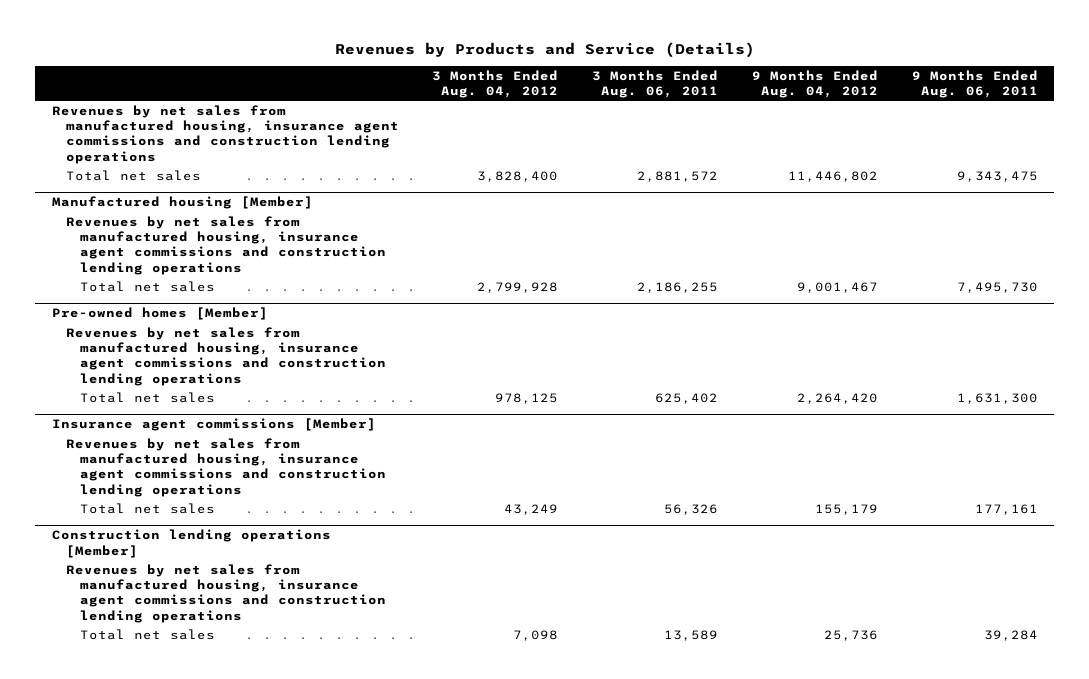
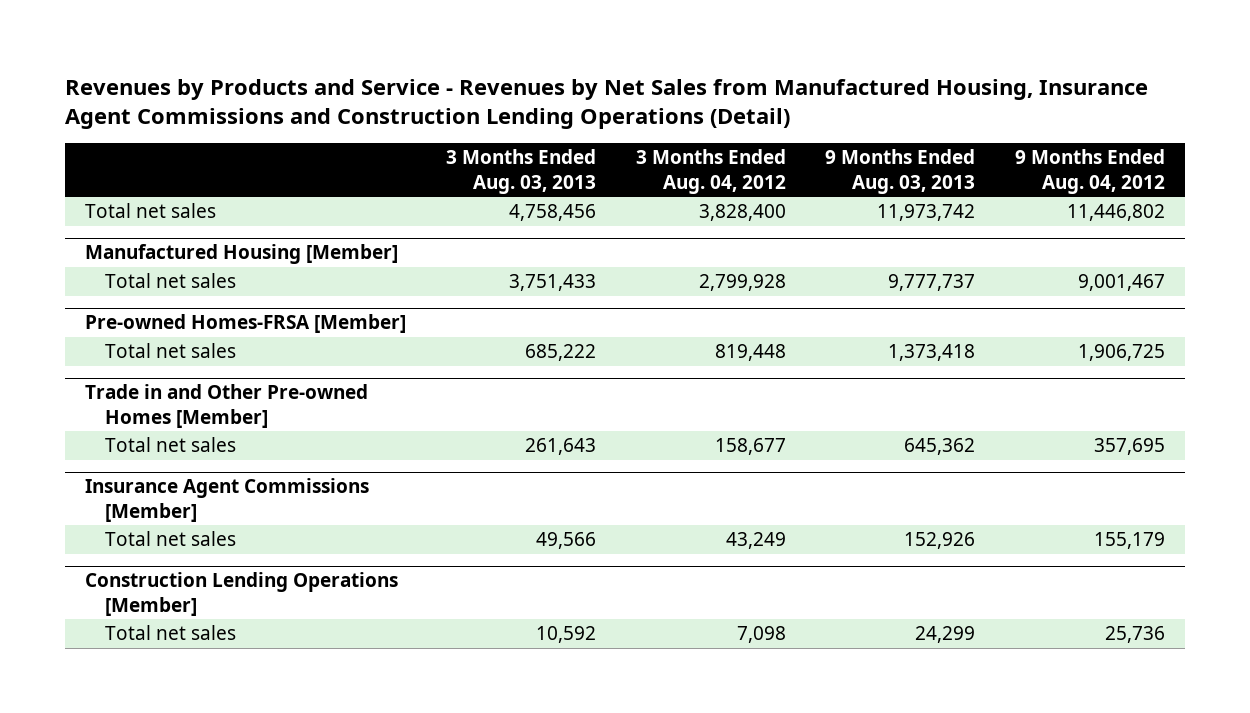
[334,41,755,58] Revenues by Products and Service (Details) -> [65,78,1149,129] Revenues by Products and Service - Revenues by Net Sales from Manufactured Housing, Insurance Agent Commissions and Construction Lending Operations (Detail)
[592,69,719,99] 3 Months Ended Aug. 06, 2011 -> none
[911,69,1038,99] 9 Months Ended Aug. 06, 2011 -> none
none -> [445,149,596,194] 3 Months Ended Aug. 03, 2013
none -> [825,149,976,194] 9 Months Ended Aug. 03, 2013
[51,104,399,164] Revenues by net sales from manufactured housing, insurance agent commissions and construction lending operations -> none
[65,215,386,275] Revenues by net sales from manufactured housing, insurance agent commissions and construction lending operations -> none
[51,196,313,210] Manufactured housing [Member] -> [84,244,398,265] Manufactured Housing [Member]
[65,326,386,386] Revenues by net sales from manufactured housing, insurance agent commissions and construction lending operations -> none
[65,437,386,497] Revenues by net sales from manufactured housing, insurance agent commissions and construction lending operations -> none
[51,307,268,321] Pre-owned homes [Member] -> [84,314,406,334] Pre-owned Homes-FRSA [Member]
[495,392,559,404] 978,125 -> [714,344,786,362] 819,448
[796,392,878,404] 2,264,420 -> [1078,344,1166,362] 1,906,725
none -> [84,384,368,428] Trade in and Other Pre-owned Homes [Member]
none -> [105,437,237,453] Total net sales
[51,418,376,432] Insurance agent commissions [Member] -> [84,478,369,522] Insurance Agent Commissions [Member]
[65,563,386,623] Revenues by net sales from manufactured housing, insurance agent commissions and construction lending operations -> none
[51,529,331,558] Construction lending operations [Member] -> [84,572,398,616] Construction Lending Operations [Member]

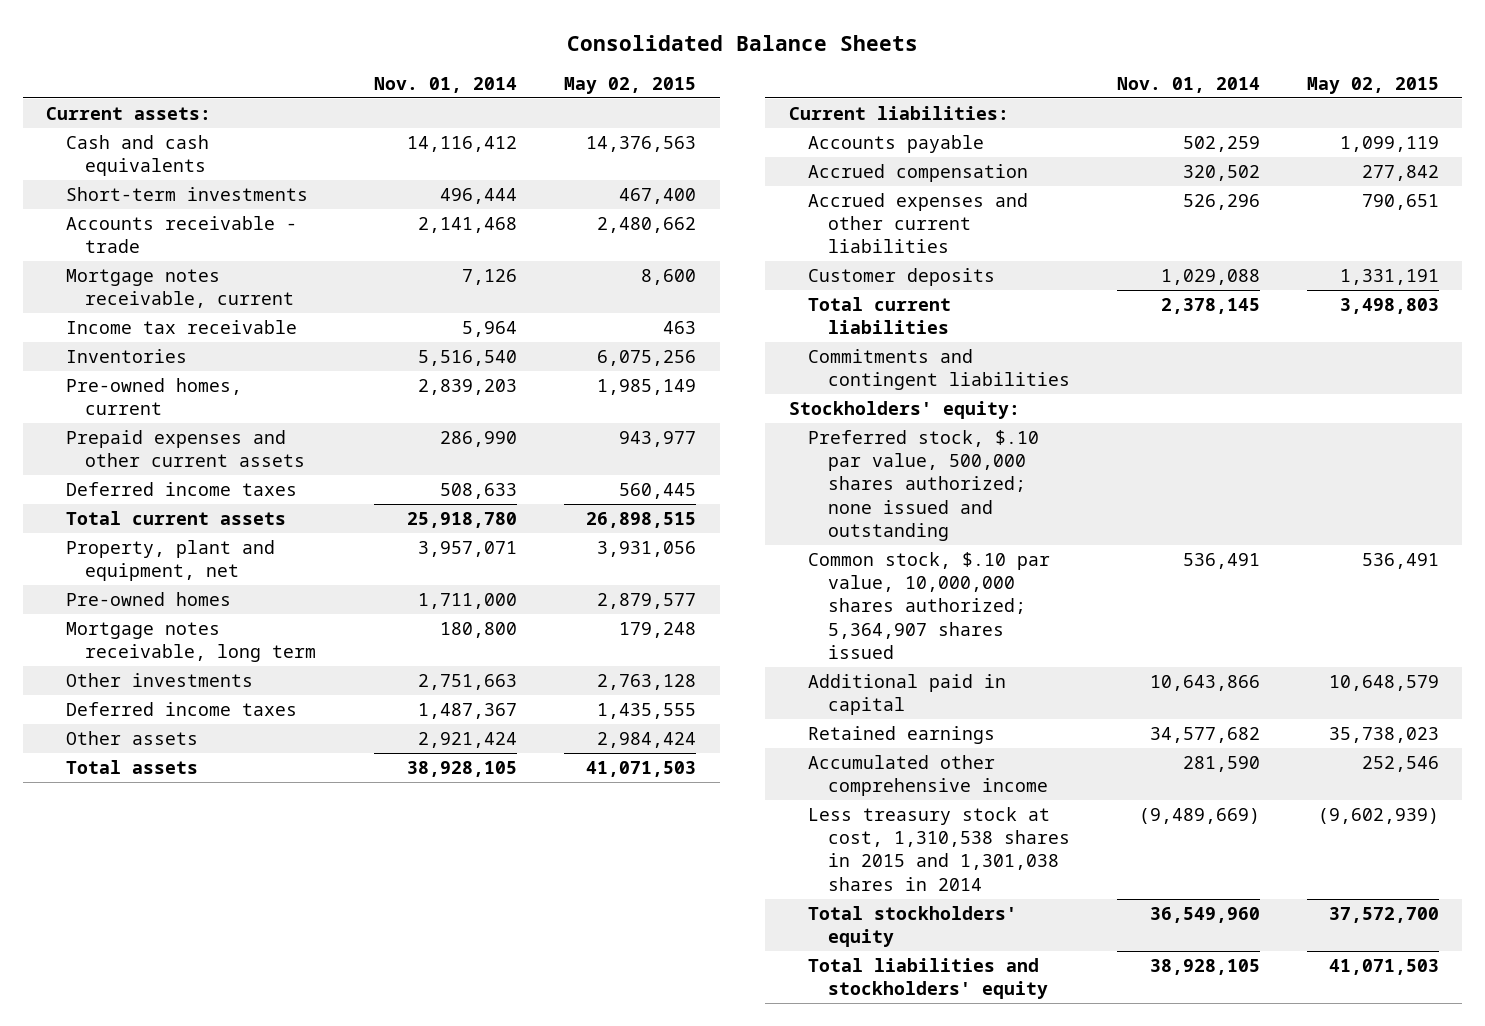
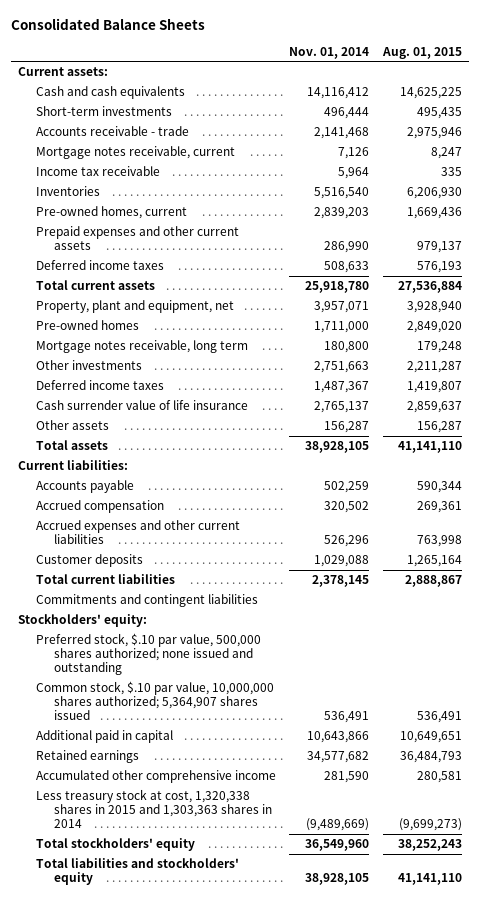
[564,77,697,95] May 02, 2015 -> none
none -> [381,46,462,59] Aug. 01, 2015
none -> [35,400,248,411] Cash surrender value of life insurance
[418,731,518,748] 2,921,424 -> [324,421,370,434] 156,287
[808,806,1070,891] Less treasury stock at cost, 1,310,538 shares in 2015 and 1,301,038 shares in 2014 -> [35,789,272,829] Less treasury stock at cost, 1,320,338 shares in 2015 and 1,303,363 shares in 2014

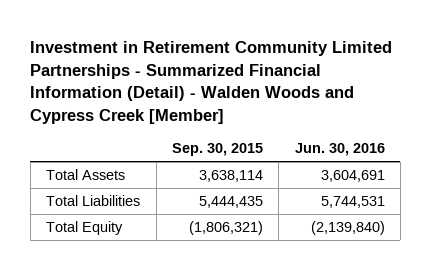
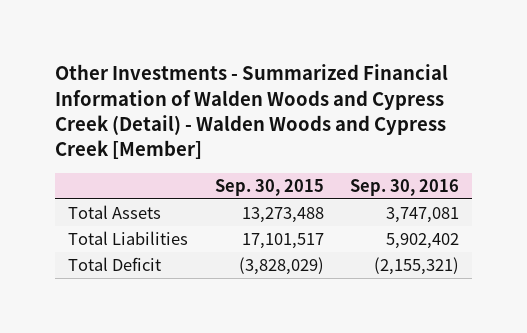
[30,41,393,124] Investment in Retirement Community Limited Partnerships - Summarized Financial Information (Detail) - Walden Woods and Cypress Creek [Member] -> [54,64,448,160] Other Investments - Summarized Financial Information of Walden Woods and Cypress Creek (Detail) - Walden Woods and Cypress Creek [Member]
[294,143,385,157] Jun. 30, 2016 -> none
none -> [349,178,459,196] Sep. 30, 2016
[198,170,263,183] 3,638,114 -> [241,207,324,224] 13,273,488
[198,196,263,209] 5,444,435 -> [241,233,324,250] 17,101,517
[46,221,124,236] Total Equity -> [68,257,162,272] Total Deficit
[188,221,263,236] (1,806,321) -> [238,257,324,276] (3,828,029)

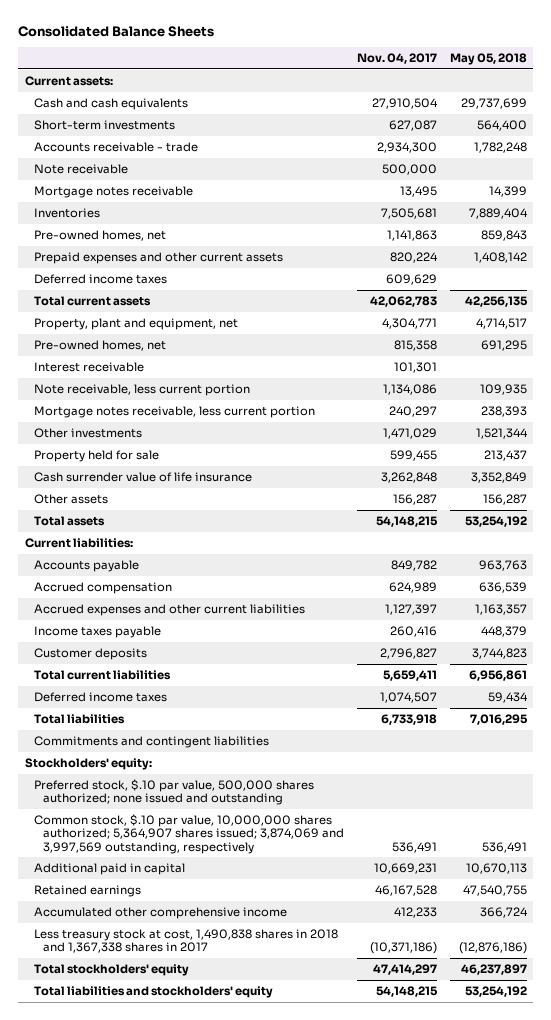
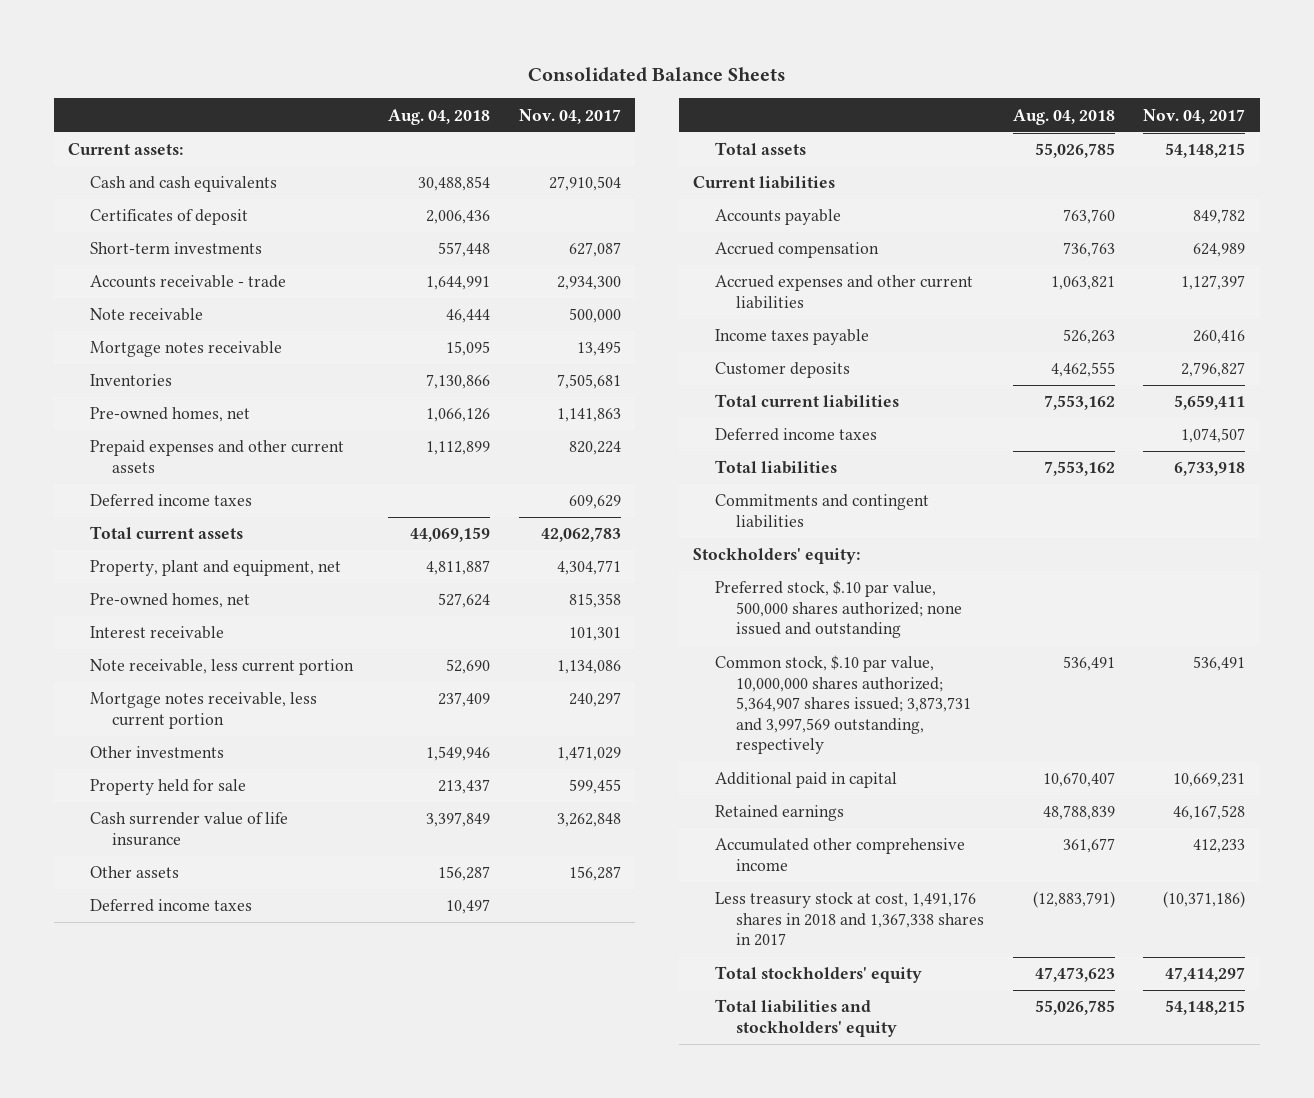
[449,53,527,66] May 05, 2018 -> none
none -> [388,108,491,125] Aug. 04, 2018
none -> [89,209,248,226] Certificates of deposit
none -> [89,899,252,913] Deferred income taxes
[24,538,133,549] Current liabilities: -> [692,176,835,190] Current liabilities
[33,814,344,854] Common stock, $.10 par value, 10,000,000 shares authorized; 5,364,907 shares issued; 3,874,069 and 3,997,569 outstanding, respectively -> [714,655,972,755] Common stock, $.10 par value, 10,000,000 shares authorized; 5,364,907 shares issued; 3,873,731 and 3,997,569 outstanding, respectively
[33,929,338,954] Less treasury stock at cost, 1,490,838 shares in 2018 and 1,367,338 shares in 2017 -> [714,892,985,947] Less treasury stock at cost, 1,491,176 shares in 2018 and 1,367,338 shares in 2017

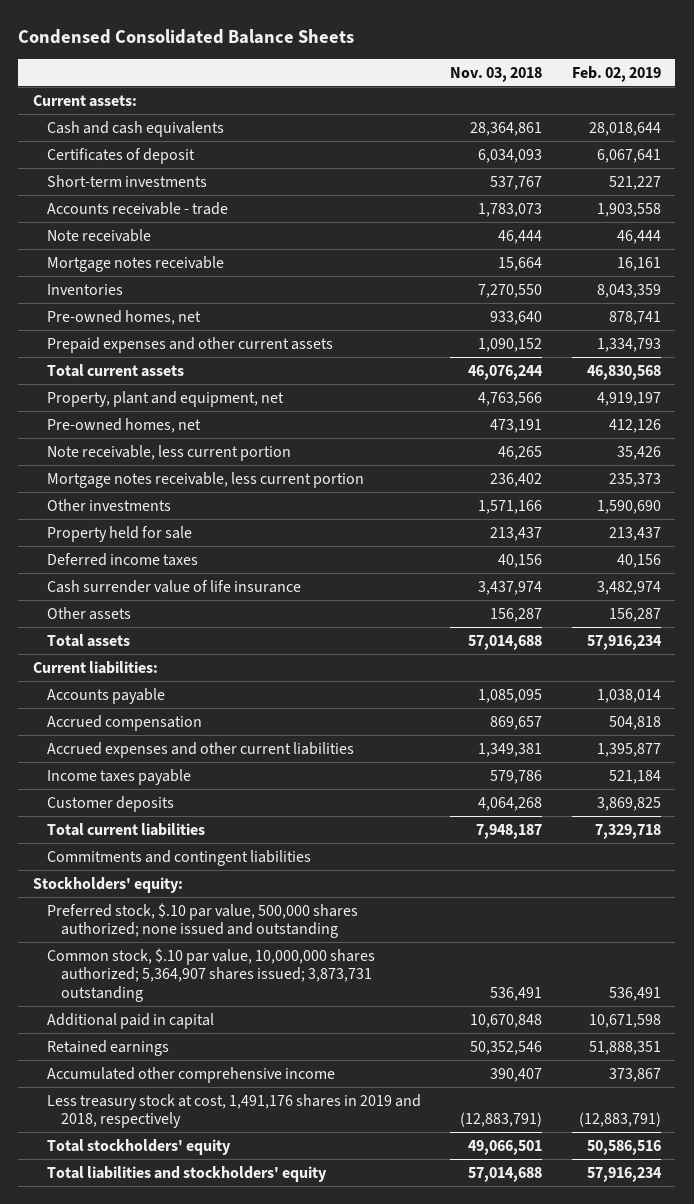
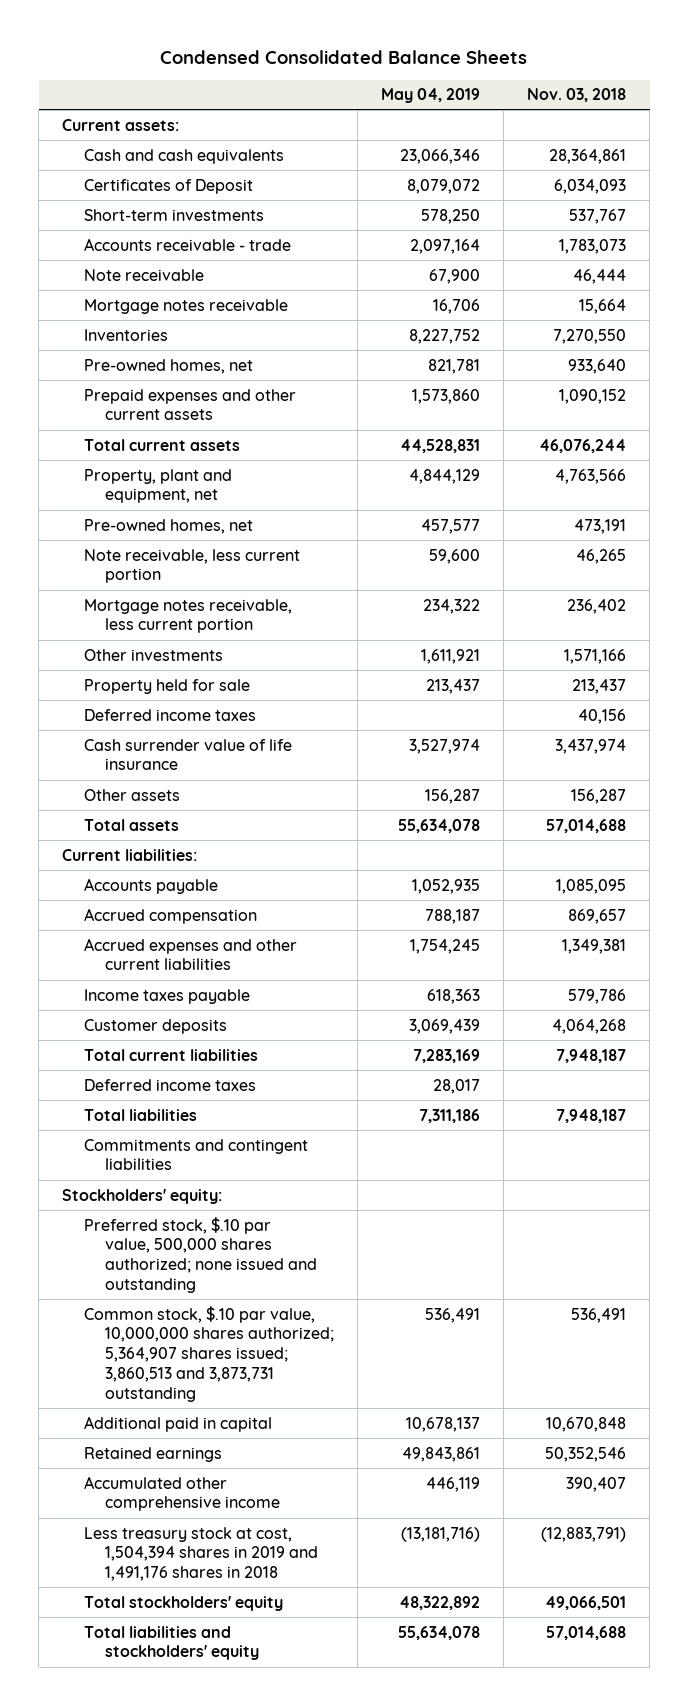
[571,65,661,82] Feb. 02, 2019 -> none
none -> [381,88,481,104] May 04, 2019
[47,147,196,164] Certificates of deposit -> [83,178,253,194] Certificates of Deposit
none -> [83,1078,256,1091] Deferred income taxes
none -> [83,1108,197,1121] Total liabilities
[47,947,376,1002] Common stock, $.10 par value, 10,000,000 shares authorized; 5,364,907 shares issued; 3,873,731 outstanding -> [83,1305,335,1402] Common stock, $.10 par value, 10,000,000 shares authorized; 5,364,907 shares issued; 3,860,513 and 3,873,731 outstanding
[47,1093,422,1129] Less treasury stock at cost, 1,491,176 shares in 2019 and 2018, respectively -> [83,1526,319,1582] Less treasury stock at cost, 1,504,394 shares in 2019 and 1,491,176 shares in 2018

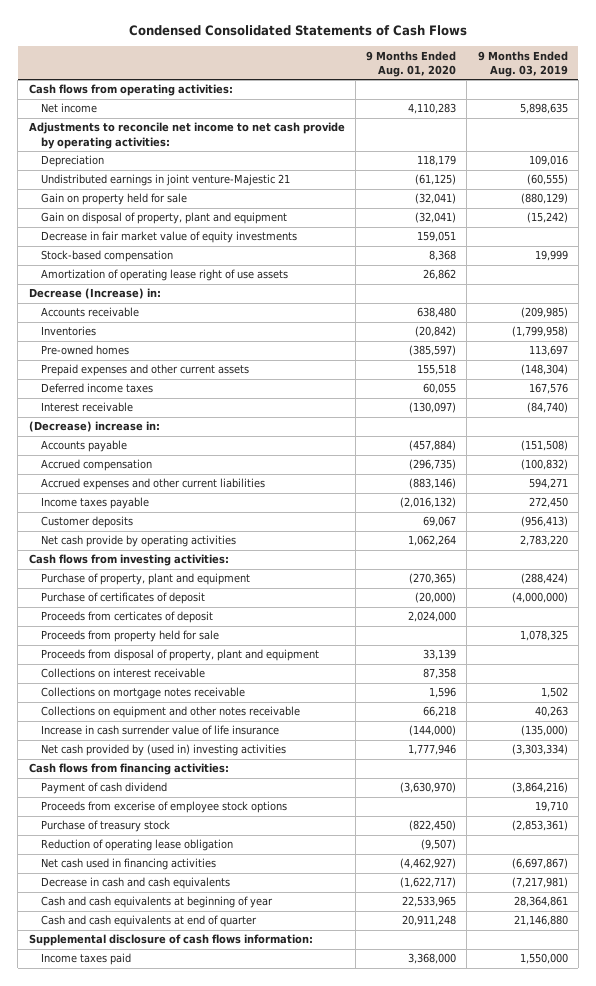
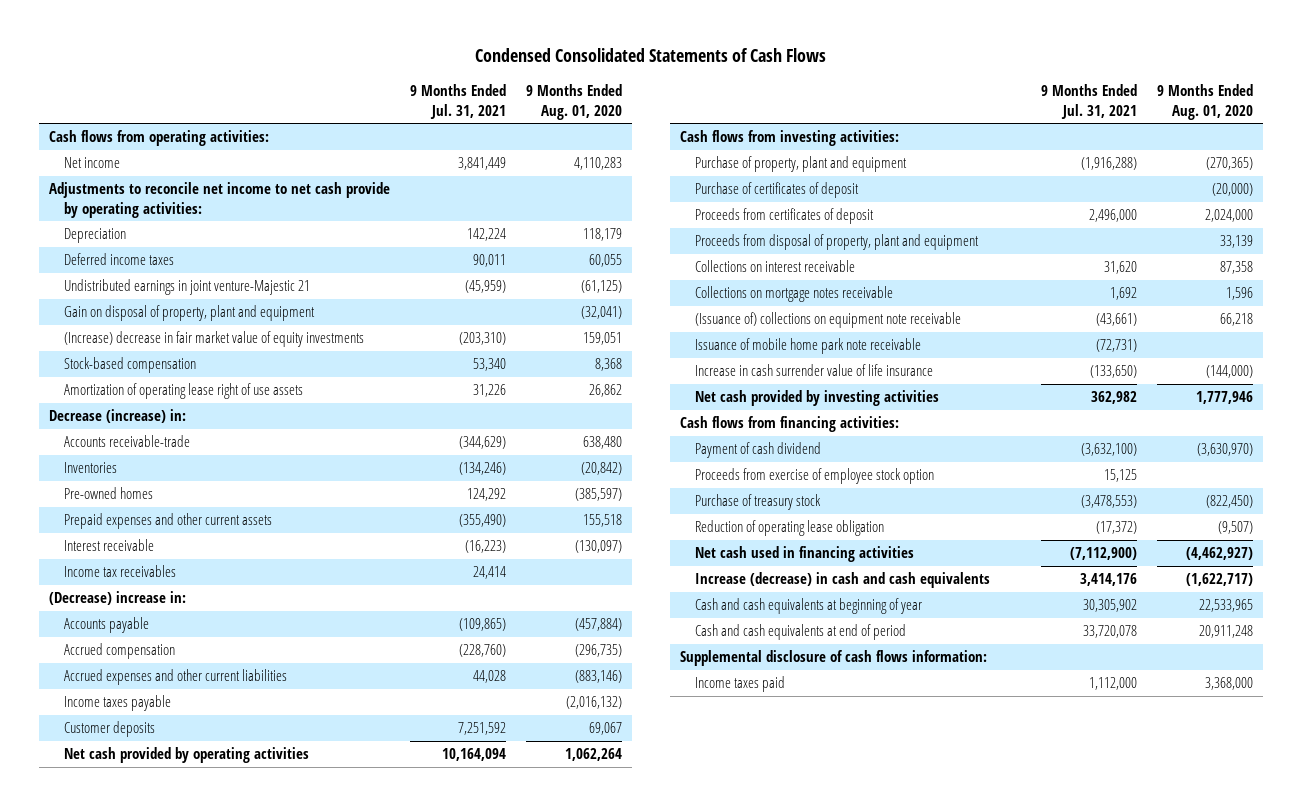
[477,50,568,78] 9 Months Ended Aug. 03, 2019 -> none
none -> [409,83,506,119] 9 Months Ended Jul. 31, 2021
[40,383,153,394] Deferred income taxes -> [64,253,175,266] Deferred income taxes
[40,193,187,206] Gain on property held for sale -> none
[40,231,297,244] Decrease in fair market value of equity investments -> [64,331,365,348] (Increase) decrease in fair market value of equity investments
[28,288,161,300] Decrease (Increase) in: -> [48,409,186,424] Decrease (increase) in:
[40,307,139,318] Accounts receivable -> [64,435,191,448] Accounts receivable-trade
none -> [64,565,177,578] Income tax receivables
[40,535,236,548] Net cash provide by operating activities -> [64,747,310,764] Net cash provided by operating activities
[40,630,219,643] Proceeds from property held for sale -> none
[40,611,213,624] Proceeds from certicates of deposit -> [695,208,875,225] Proceeds from certificates of deposit
[40,706,300,719] Collections on equipment and other notes receivable -> [695,312,962,329] (Issuance of) collections on equipment note receivable
none -> [695,338,922,355] Issuance of mobile home park note receivable
[40,744,286,757] Net cash provided by (used in) investing activities -> [695,390,940,407] Net cash provided by investing activities
[40,801,287,814] Proceeds from excerise of employee stock options -> [695,468,935,485] Proceeds from exercise of employee stock option
[40,877,230,890] Decrease in cash and cash equivalents -> [695,572,991,589] Increase (decrease) in cash and cash equivalents
[40,915,257,928] Cash and cash equivalents at end of quarter -> [695,624,907,641] Cash and cash equivalents at end of period

